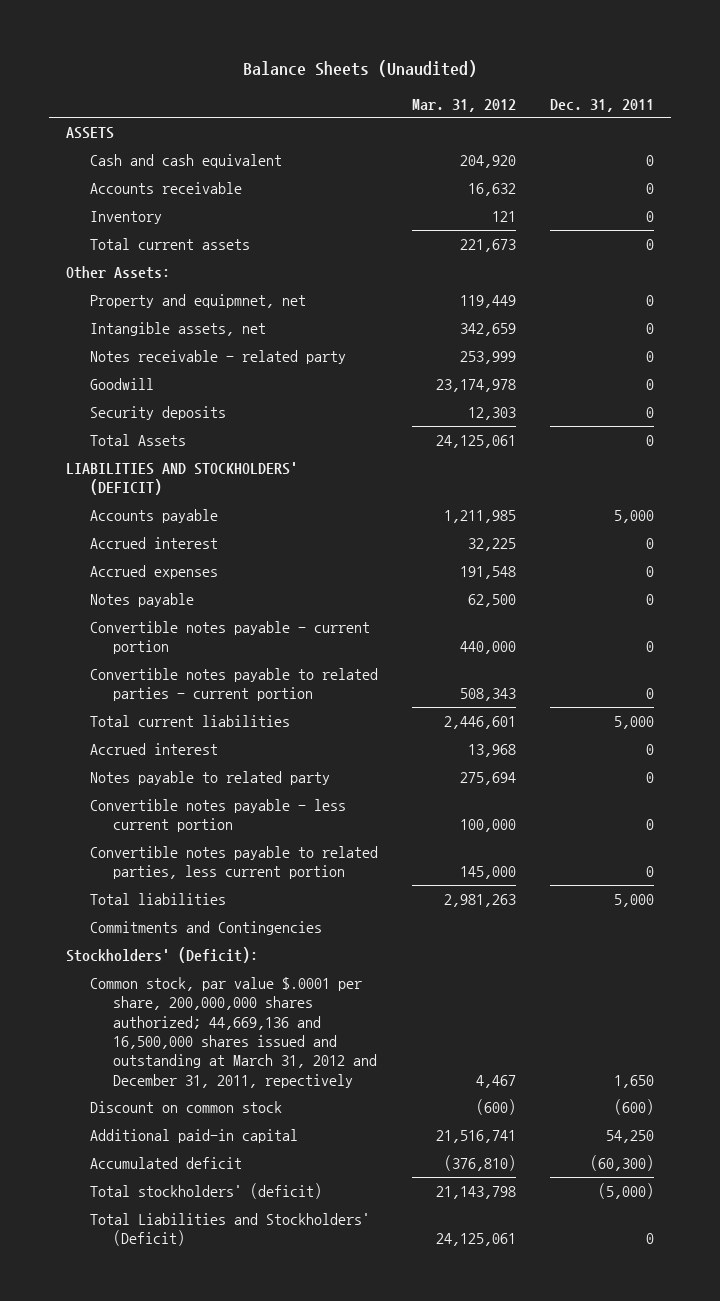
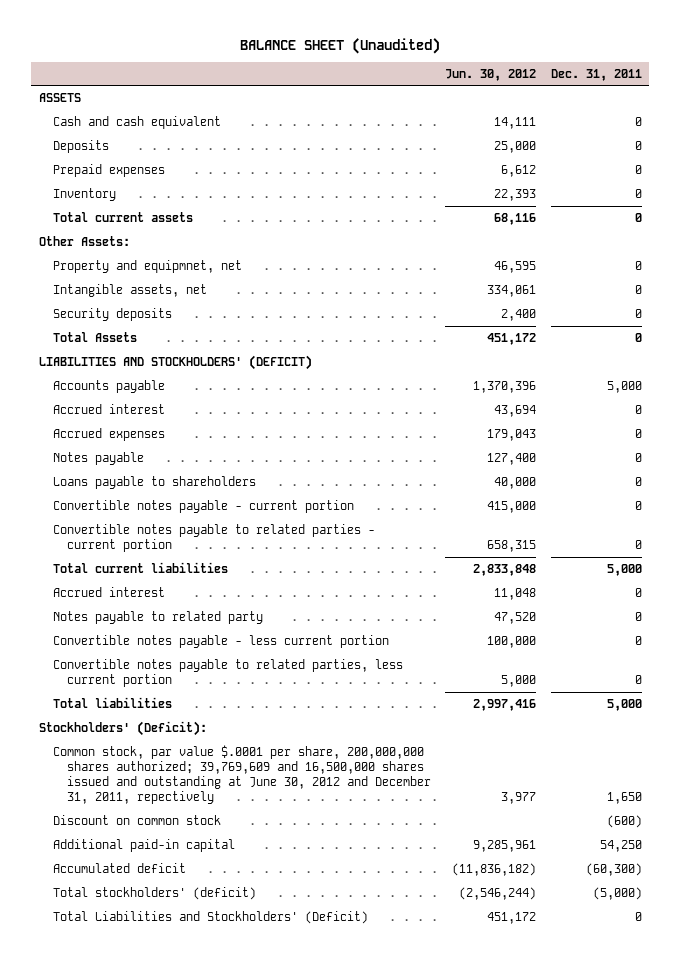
[243,59,478,77] Balance Sheets (Unaudited) -> [240,37,441,54] BALANCE SHEET (Unaudited)
[411,98,516,112] Mar. 31, 2012 -> none
none -> [445,68,537,81] Jun. 30, 2012
[89,181,242,194] Accounts receivable -> none
none -> [52,140,109,154] Deposits
none -> [52,164,165,178] Prepaid expenses
[89,349,346,364] Notes receivable - related party -> none
[89,377,154,390] Goodwill -> none
none -> [52,476,256,490] Loans payable to shareholders
[89,920,322,935] Commitments and Contingencies -> none
[89,976,378,1088] Common stock, par value $.0001 per share, 200,000,000 shares authorized; 44,669,136 and 16,500,000 shares issued and outstanding at March 31, 2012 and December 31, 2011, repectively -> [52,745,431,805] Common stock, par value $.0001 per share, 200,000,000 shares authorized; 39,769,609 and 16,500,000 shares issued and outstanding at June 30, 2012 and December 31, 2011, repectively

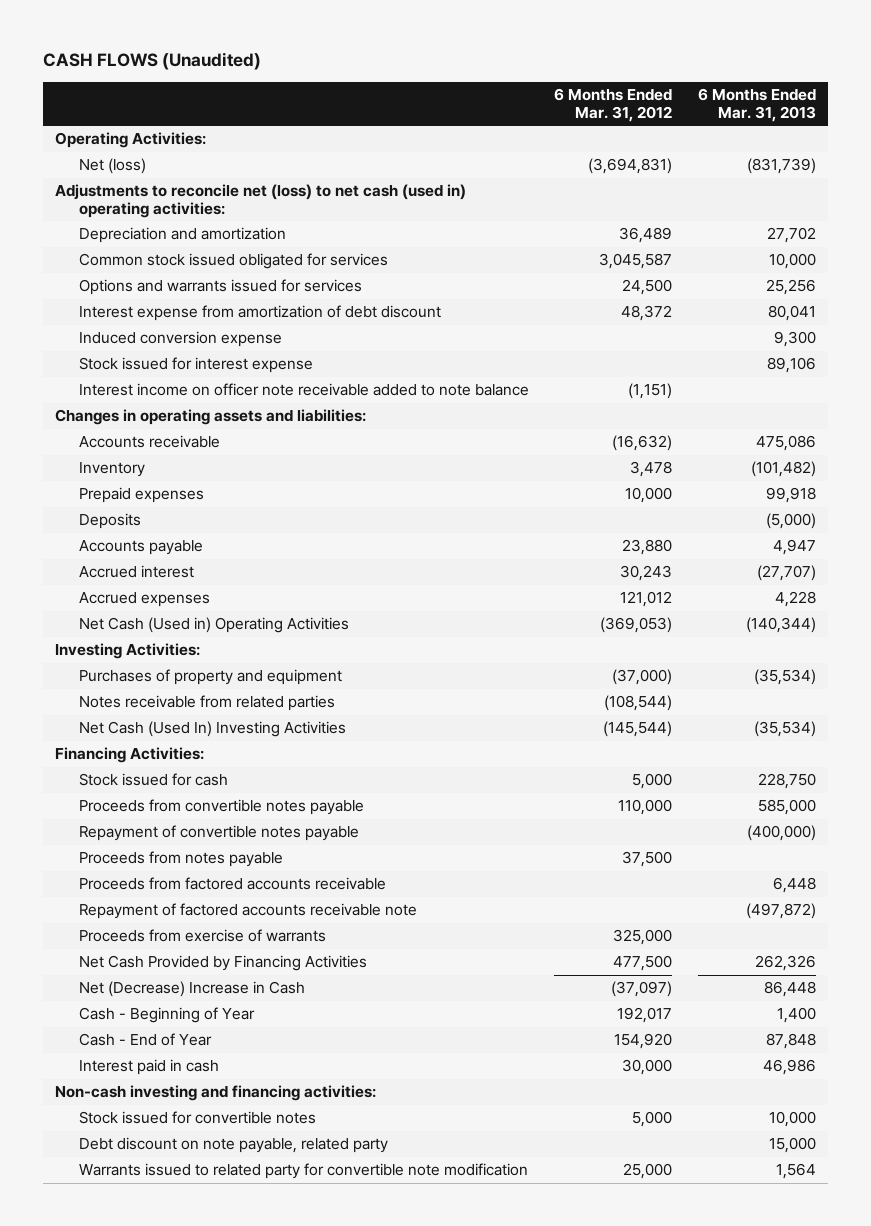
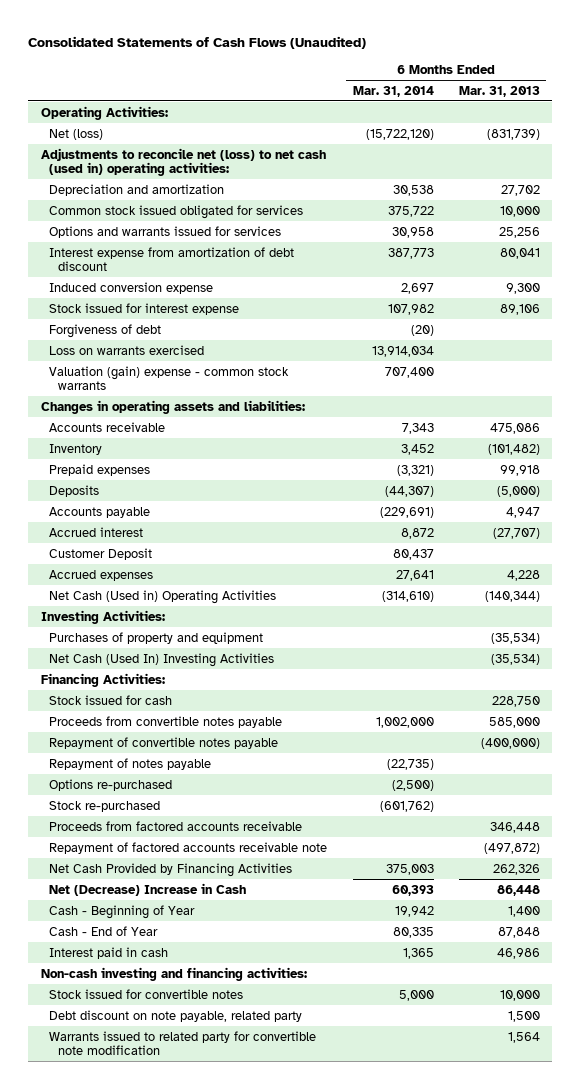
[42,52,261,71] CASH FLOWS (Unaudited) -> [28,36,367,50] Consolidated Statements of Cash Flows (Unaudited)
[554,87,673,122] 6 Months Ended Mar. 31, 2012 -> none
none -> [352,85,434,97] Mar. 31, 2014
[78,383,529,397] Interest income on officer note receivable added to note balance -> none
none -> [49,323,162,338] Forgiveness of debt
none -> [49,344,205,355] Loss on warrants exercised
none -> [49,365,290,390] Valuation (gain) expense - common stock warrants
none -> [49,547,153,560] Customer Deposit
[78,695,335,712] Notes receivable from related parties -> none
[78,851,283,868] Proceeds from notes payable -> none
none -> [49,757,212,770] Repayment of notes payable
none -> [49,778,173,791] Options re-purchased
none -> [49,800,161,812] Stock re-purchased
[772,877,816,894] 6,448 -> [489,821,540,833] 346,448
[78,929,326,943] Proceeds from exercise of warrants -> none
[768,1137,816,1154] 15,000 -> [507,1010,540,1022] 1,500

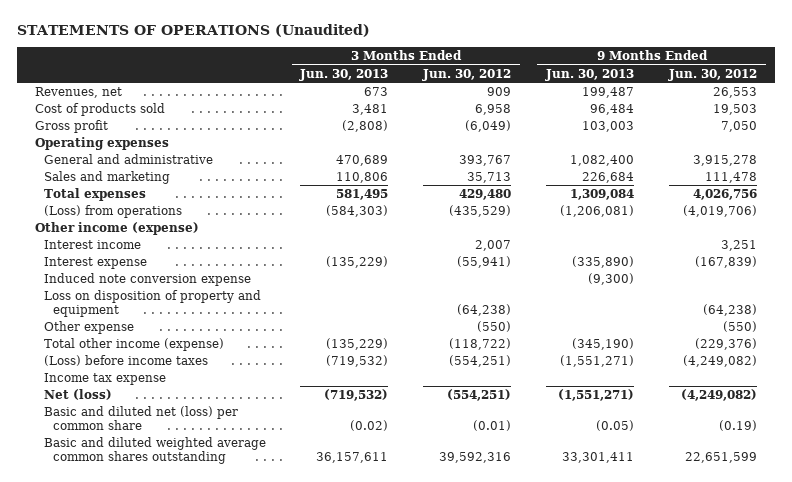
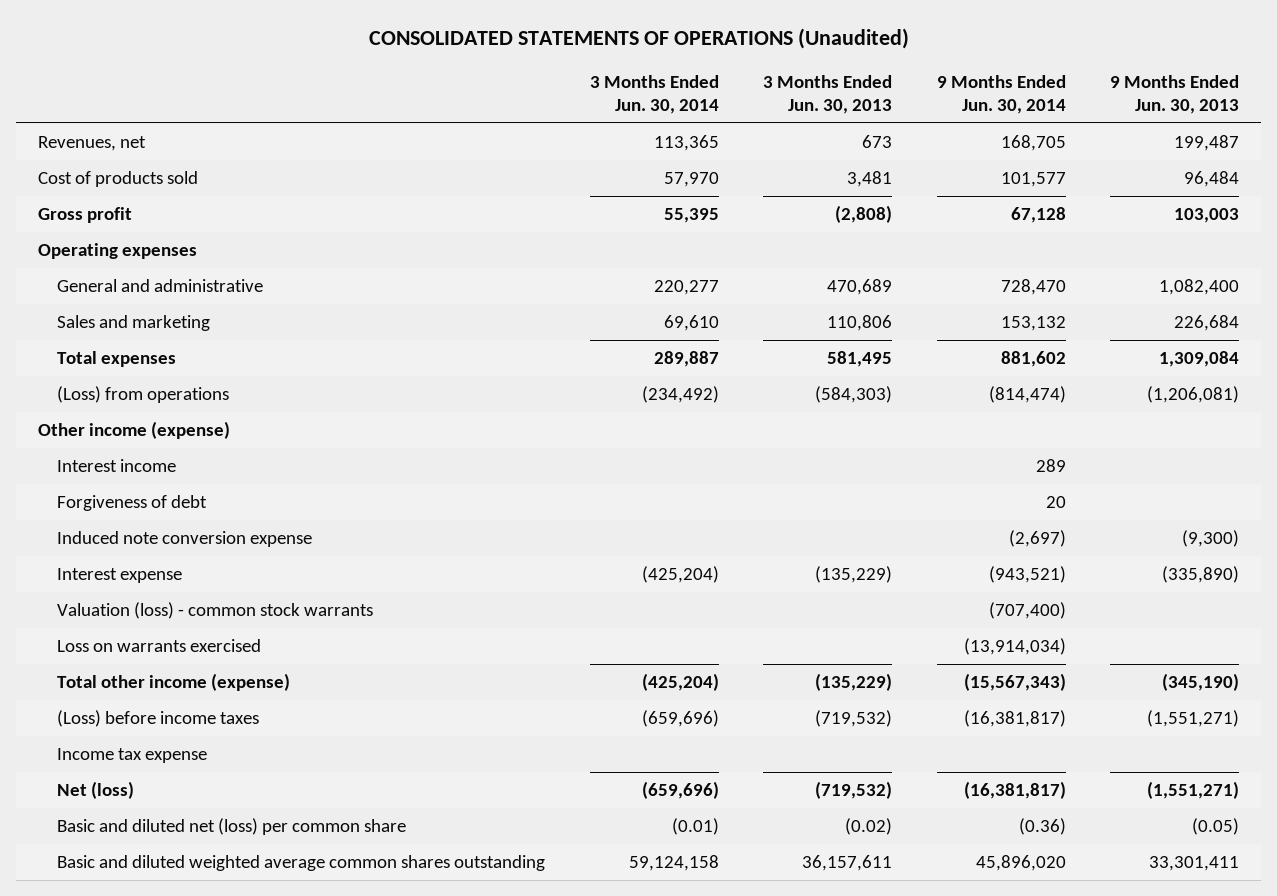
[17,24,371,38] STATEMENTS OF OPERATIONS (Unaudited) -> [368,28,909,50] CONSOLIDATED STATEMENTS OF OPERATIONS (Unaudited)
[422,68,512,81] Jun. 30, 2012 -> none
[668,68,758,81] Jun. 30, 2012 -> none
none -> [589,75,719,114] 3 Months Ended Jun. 30, 2014
none -> [936,75,1066,114] 9 Months Ended Jun. 30, 2014
none -> [56,494,207,511] Forgiveness of debt
[43,290,261,317] Loss on disposition of property and equipment -> none
[43,321,134,335] Other expense -> none
[43,257,147,270] Interest expense -> [56,567,182,583] Interest expense
none -> [56,601,373,619] Valuation (loss) - common stock warrants
none -> [56,638,261,652] Loss on warrants exercised

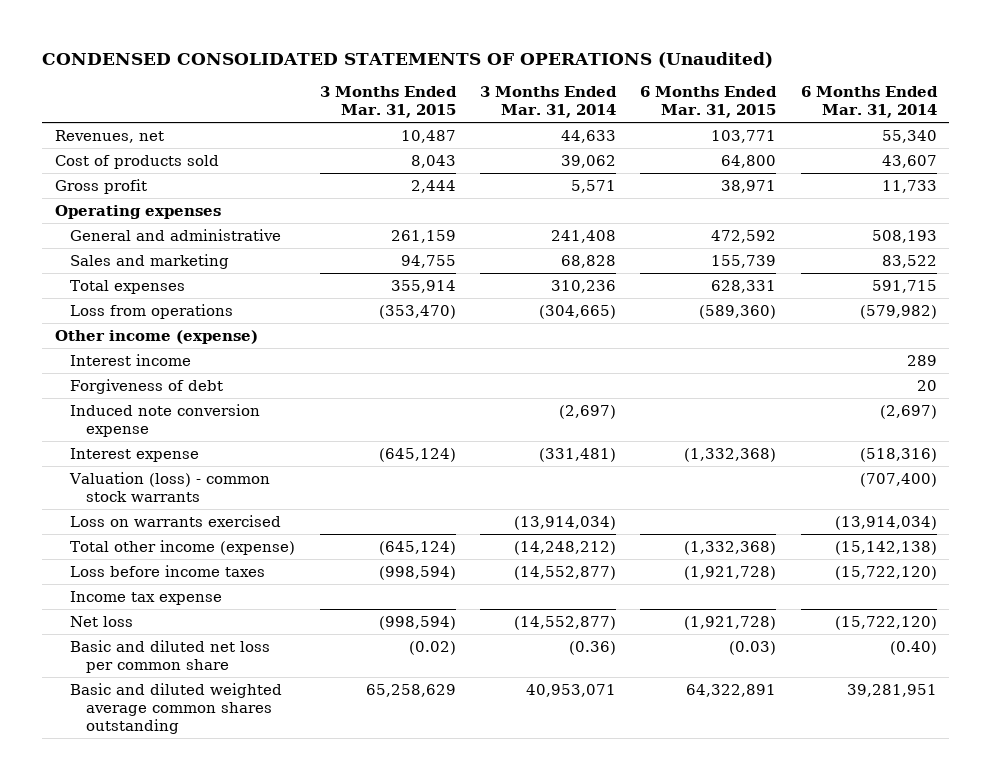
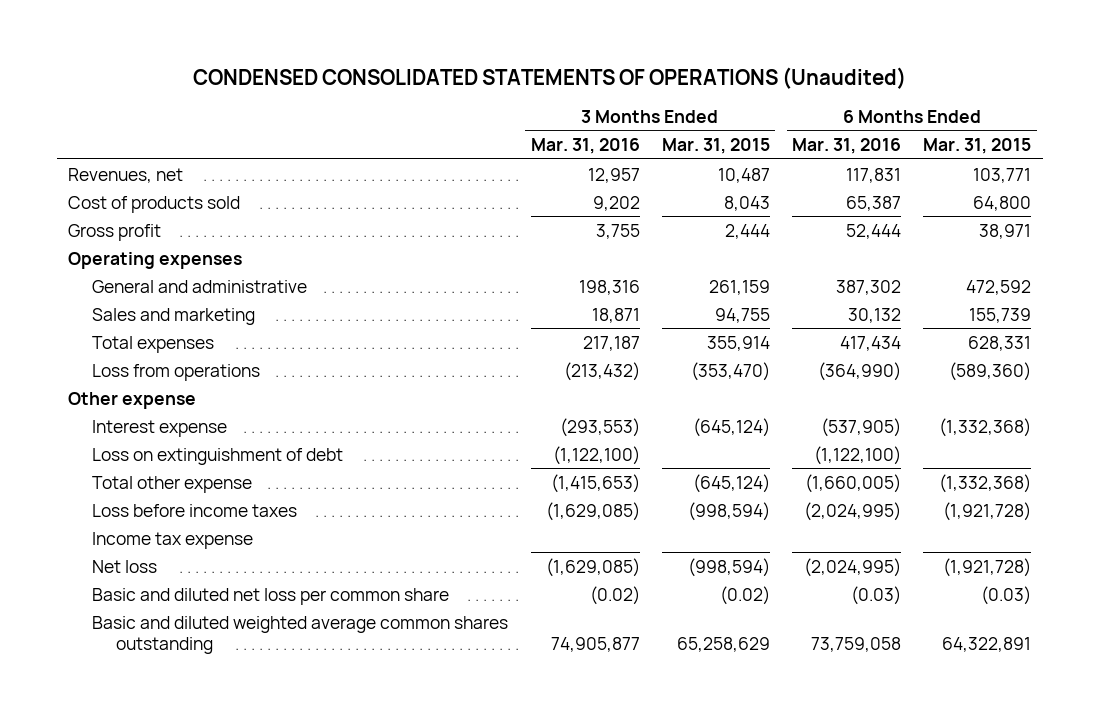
[480,85,618,118] 3 Months Ended Mar. 31, 2014 -> none
[800,85,938,118] 6 Months Ended Mar. 31, 2014 -> none
none -> [530,137,640,154] Mar. 31, 2016
none -> [792,137,902,154] Mar. 31, 2016
[70,353,192,366] Interest income -> none
[70,378,224,394] Forgiveness of debt -> none
[70,403,261,437] Induced note conversion expense -> none
[54,329,258,344] Other income (expense) -> [68,391,197,409] Other expense
[69,471,271,502] Valuation (loss) - common stock warrants -> none
[70,514,282,527] Loss on warrants exercised -> none
none -> [92,447,344,465] Loss on extinguishment of debt
[70,539,296,555] Total other income (expense) -> [92,475,253,493] Total other expense

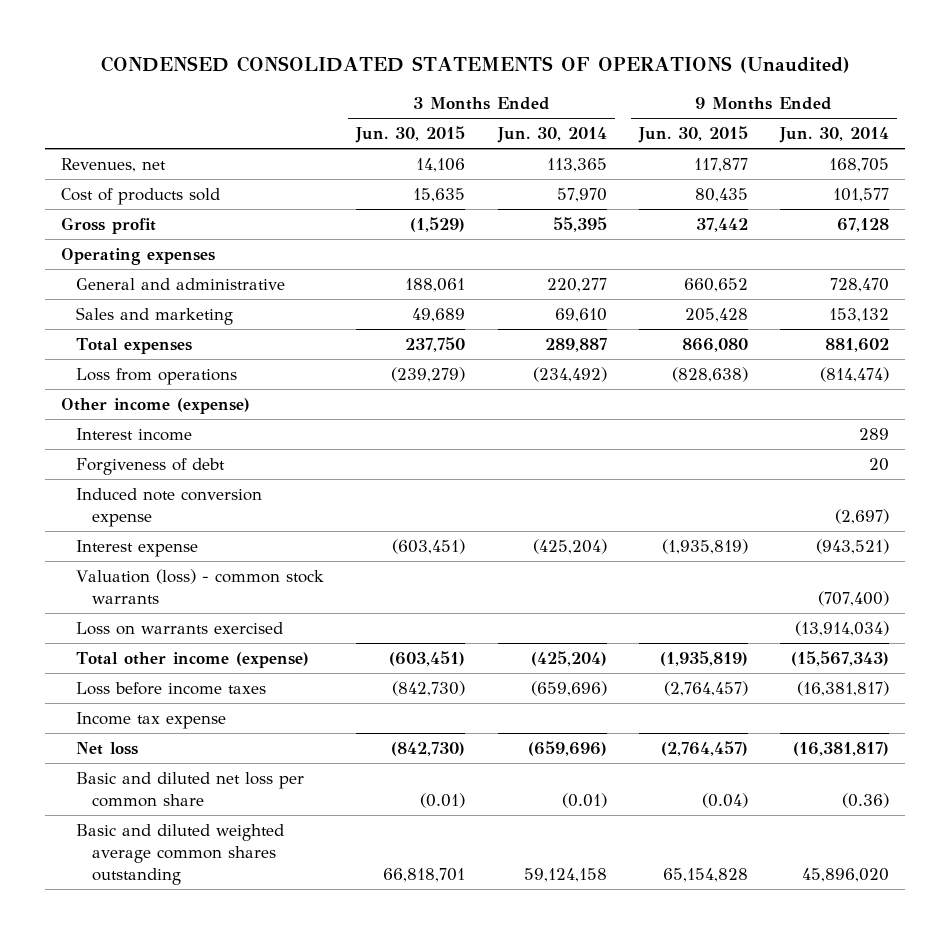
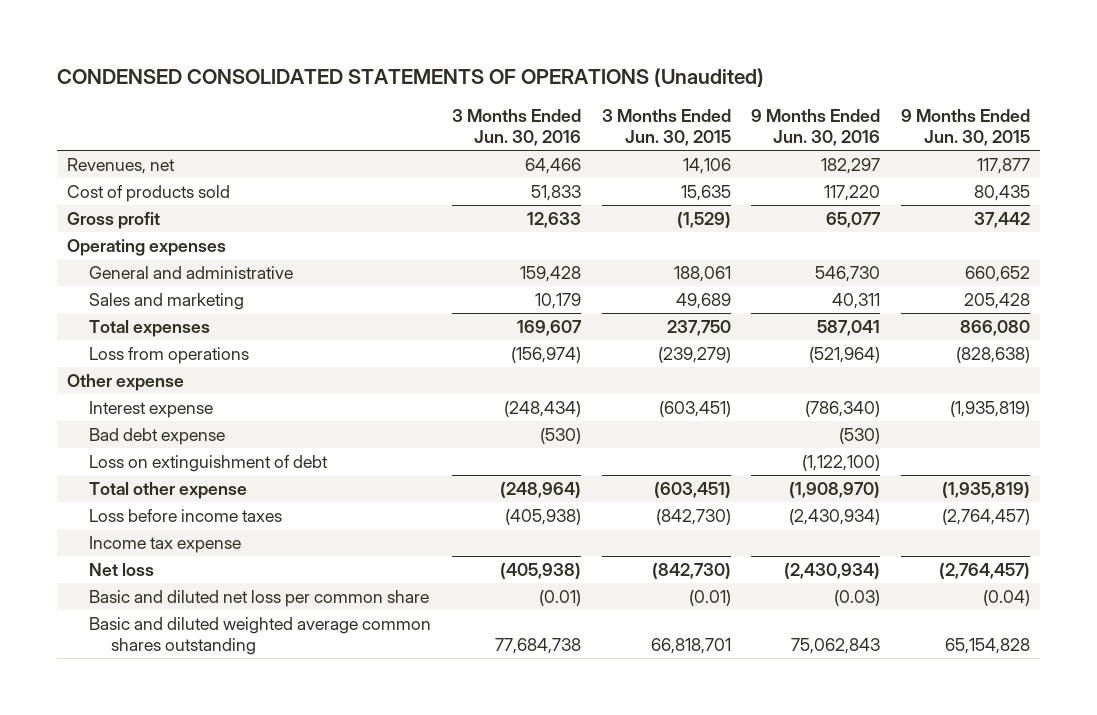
[496,126,607,143] Jun. 30, 2014 -> none
[779,126,890,143] Jun. 30, 2014 -> none
none -> [451,109,581,147] 3 Months Ended Jun. 30, 2016
none -> [751,109,881,147] 9 Months Ended Jun. 30, 2016
[76,427,193,441] Interest income -> none
[76,457,226,475] Forgiveness of debt -> none
[76,487,263,527] Induced note conversion expense -> none
[60,397,250,414] Other income (expense) -> [67,374,185,392] Other expense
[76,568,325,604] Valuation (loss) - common stock warrants -> none
[76,621,284,635] Loss on warrants exercised -> none
none -> [89,428,226,446] Bad debt expense
none -> [89,455,329,473] Loss on extinguishment of debt
[76,651,310,668] Total other income (expense) -> [89,482,248,500] Total other expense

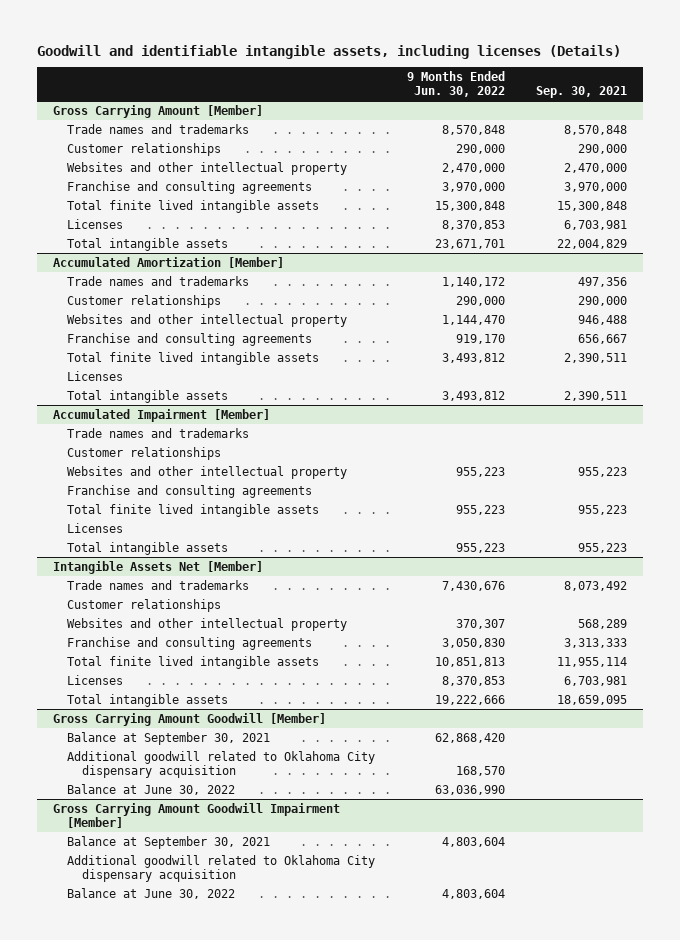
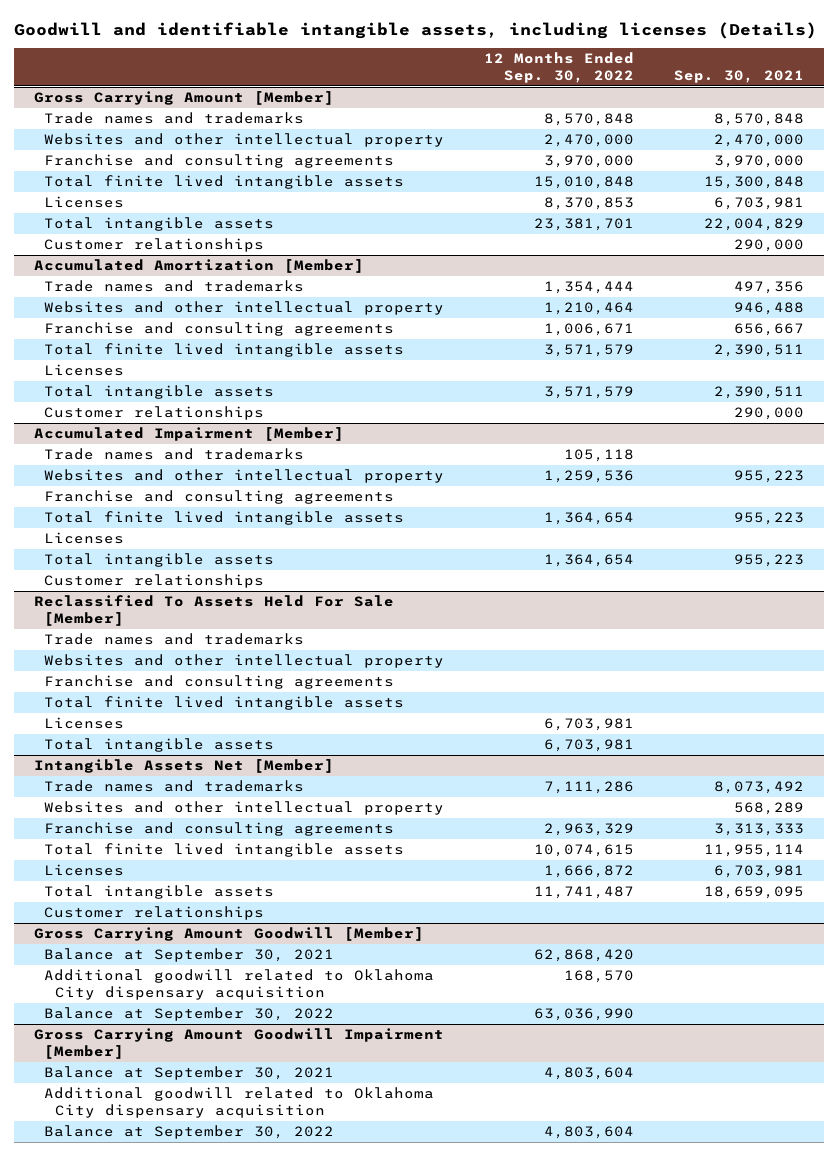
[406,70,505,97] 9 Months Ended Jun. 30, 2022 -> none
none -> [483,51,634,84] 12 Months Ended Sep. 30, 2022
[67,142,222,156] Customer relationships -> [44,238,265,253] Customer relationships
[67,294,222,308] Customer relationships -> [44,406,265,421] Customer relationships
[67,446,222,460] Customer relationships -> [44,574,265,589] Customer relationships
none -> [33,595,394,627] Reclassified To Assets Held For Sale [Member]
none -> [44,633,305,646] Trade names and trademarks
none -> [44,654,445,669] Websites and other intellectual property
none -> [44,675,395,690] Franchise and consulting agreements
none -> [44,696,405,711] Total finite lived intangible assets
none -> [44,717,125,730] Licenses
none -> [44,738,275,753] Total intangible assets
[67,598,222,612] Customer relationships -> [44,906,265,921] Customer relationships
[67,783,236,795] Balance at June 30, 2022 -> [44,1007,335,1022] Balance at September 30, 2022
[67,887,236,899] Balance at June 30, 2022 -> [44,1125,335,1140] Balance at September 30, 2022

